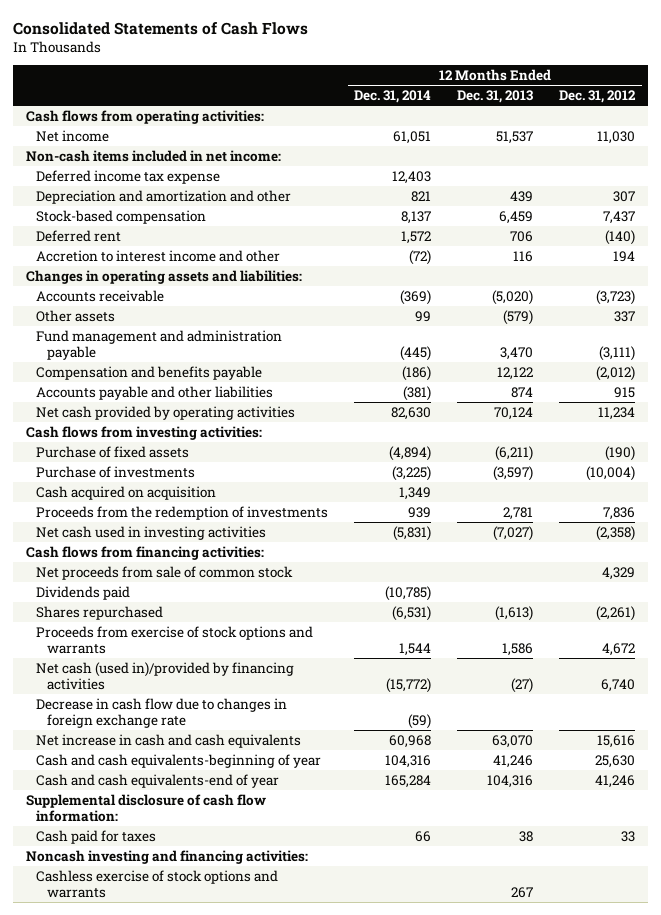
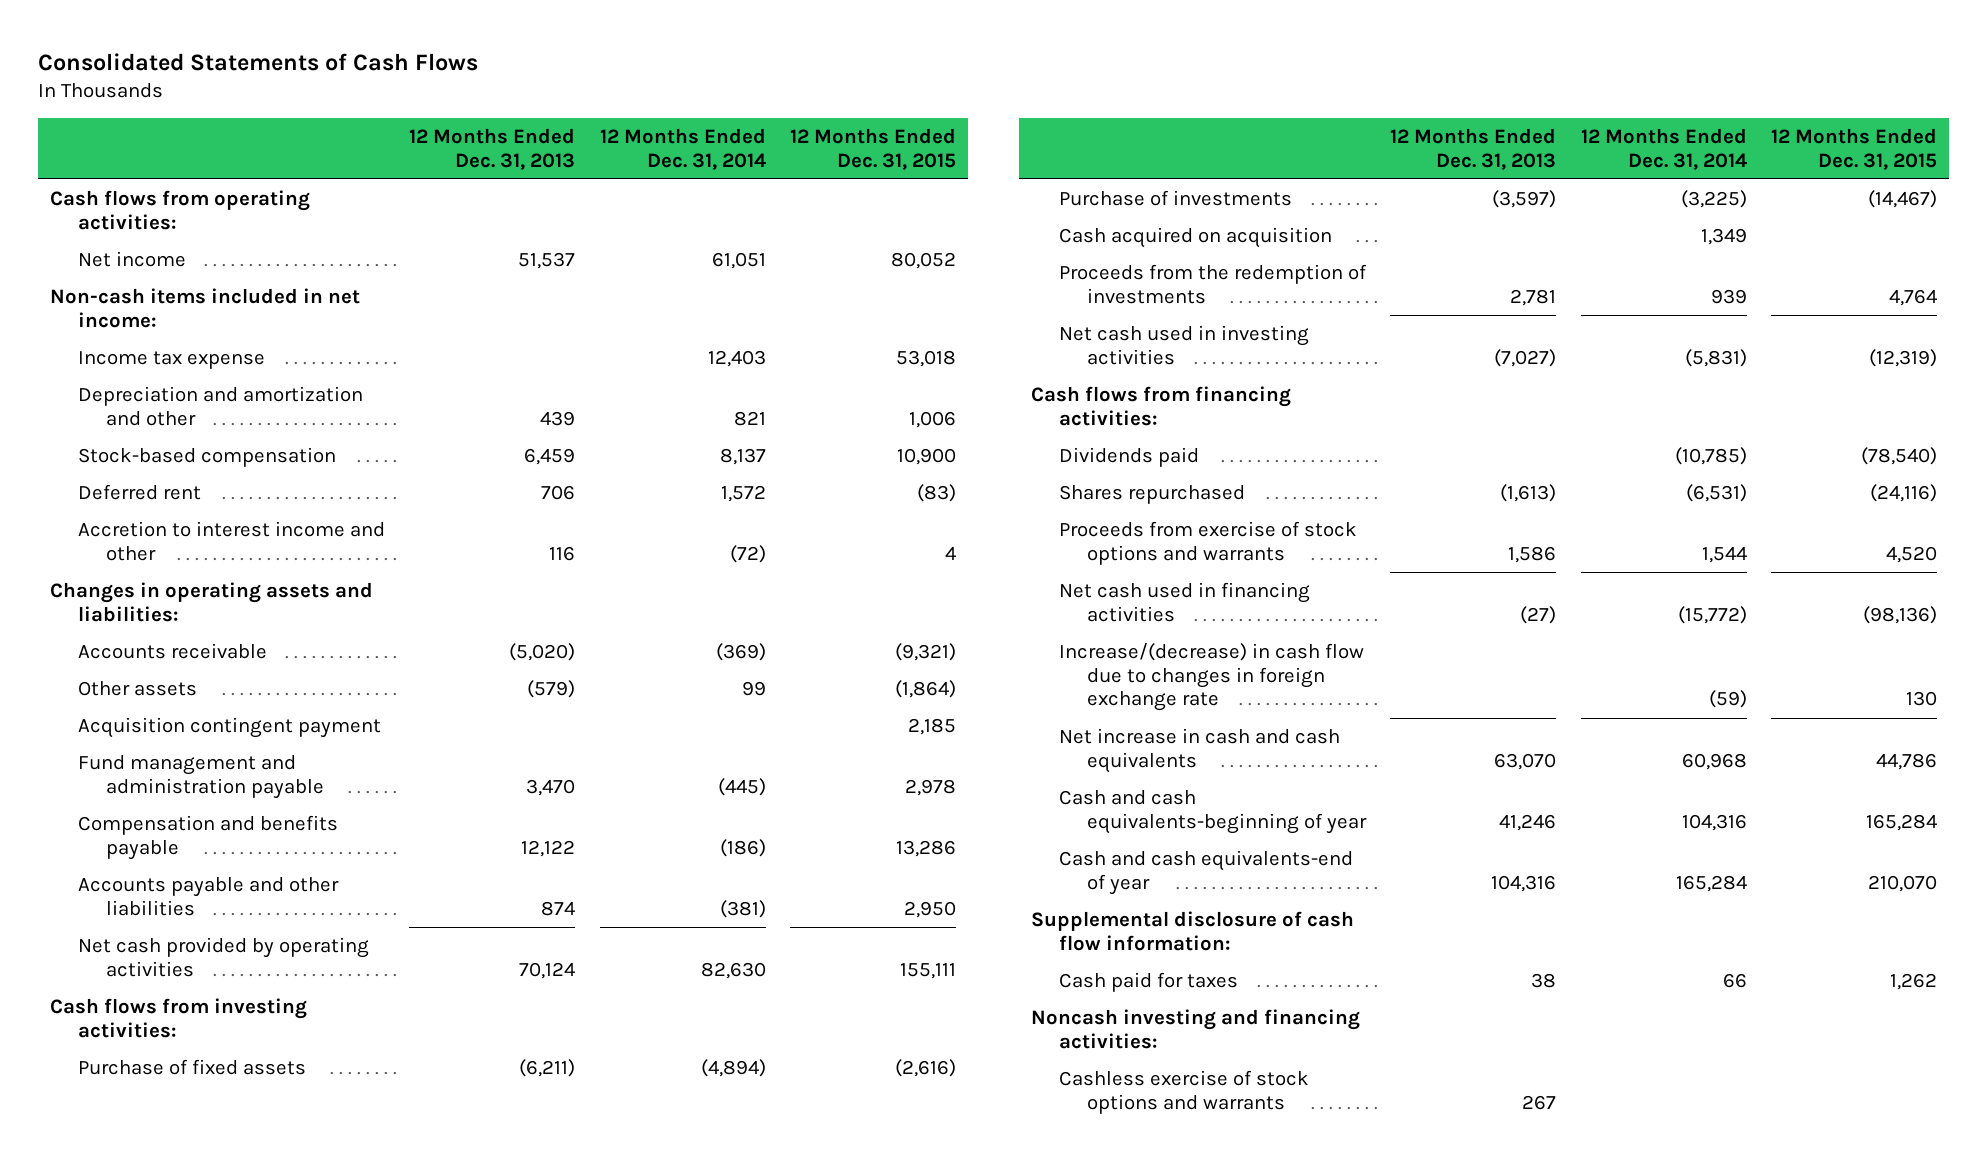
[559,90,637,104] Dec. 31, 2012 -> none
none -> [789,128,956,170] 12 Months Ended Dec. 31, 2015
[36,169,221,184] Deferred income tax expense -> [78,351,266,370] Income tax expense
none -> [78,717,382,739] Acquisition contingent payment
[36,565,294,580] Net proceeds from sale of common stock -> none
[36,661,295,690] Net cash (used in)/provided by financing activities -> [1059,582,1311,622] Net cash used in financing activities
[36,697,288,728] Decrease in cash flow due to changes in foreign exchange rate -> [1059,643,1365,712] Increase/(decrease) in cash flow due to changes in foreign exchange rate

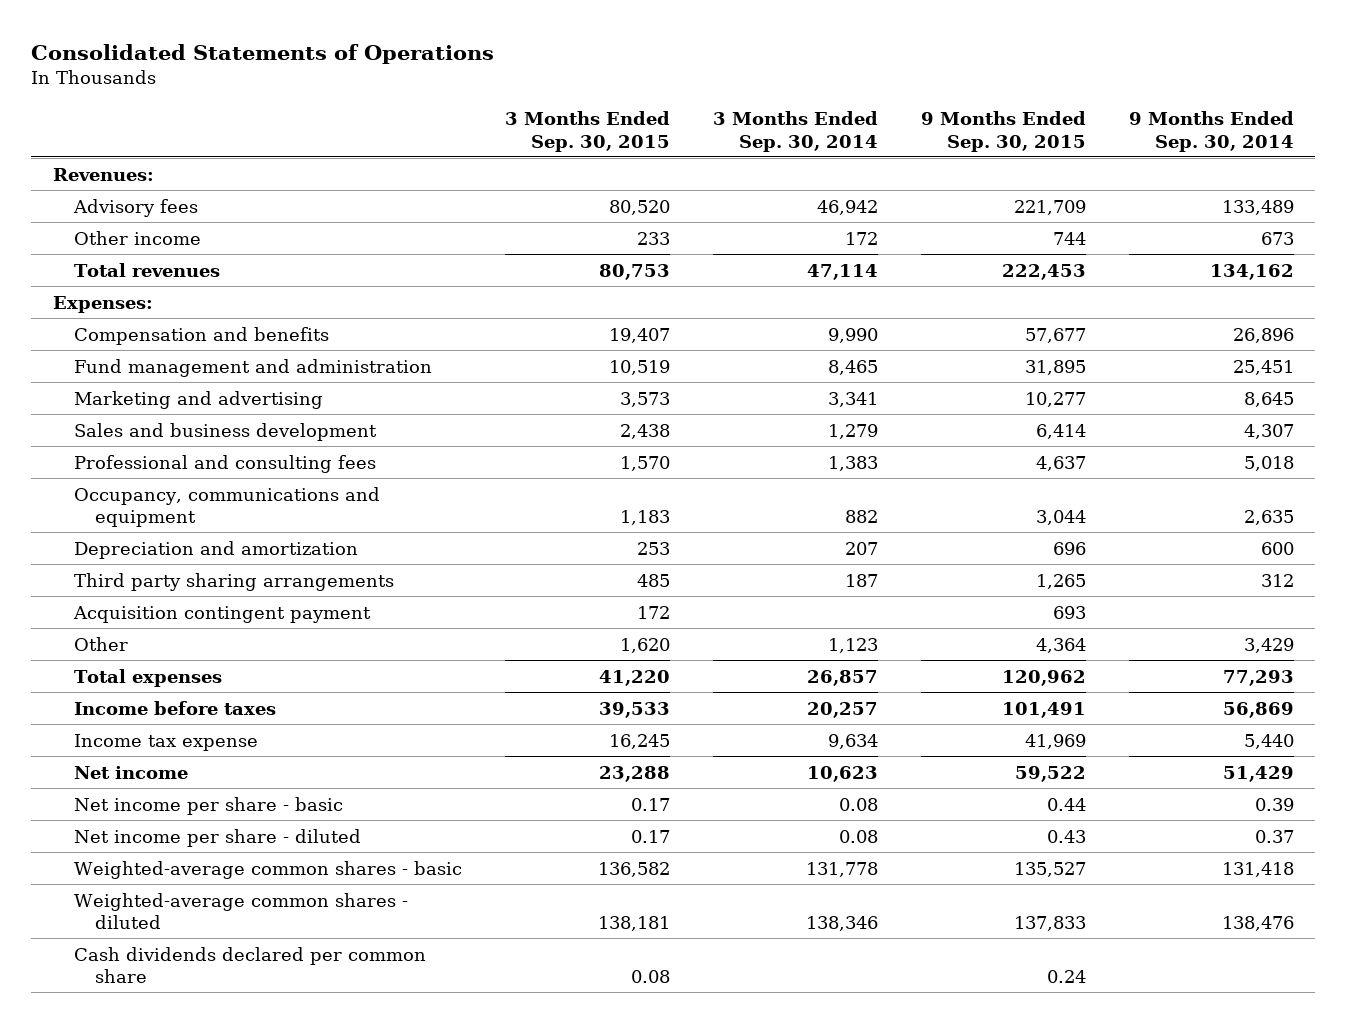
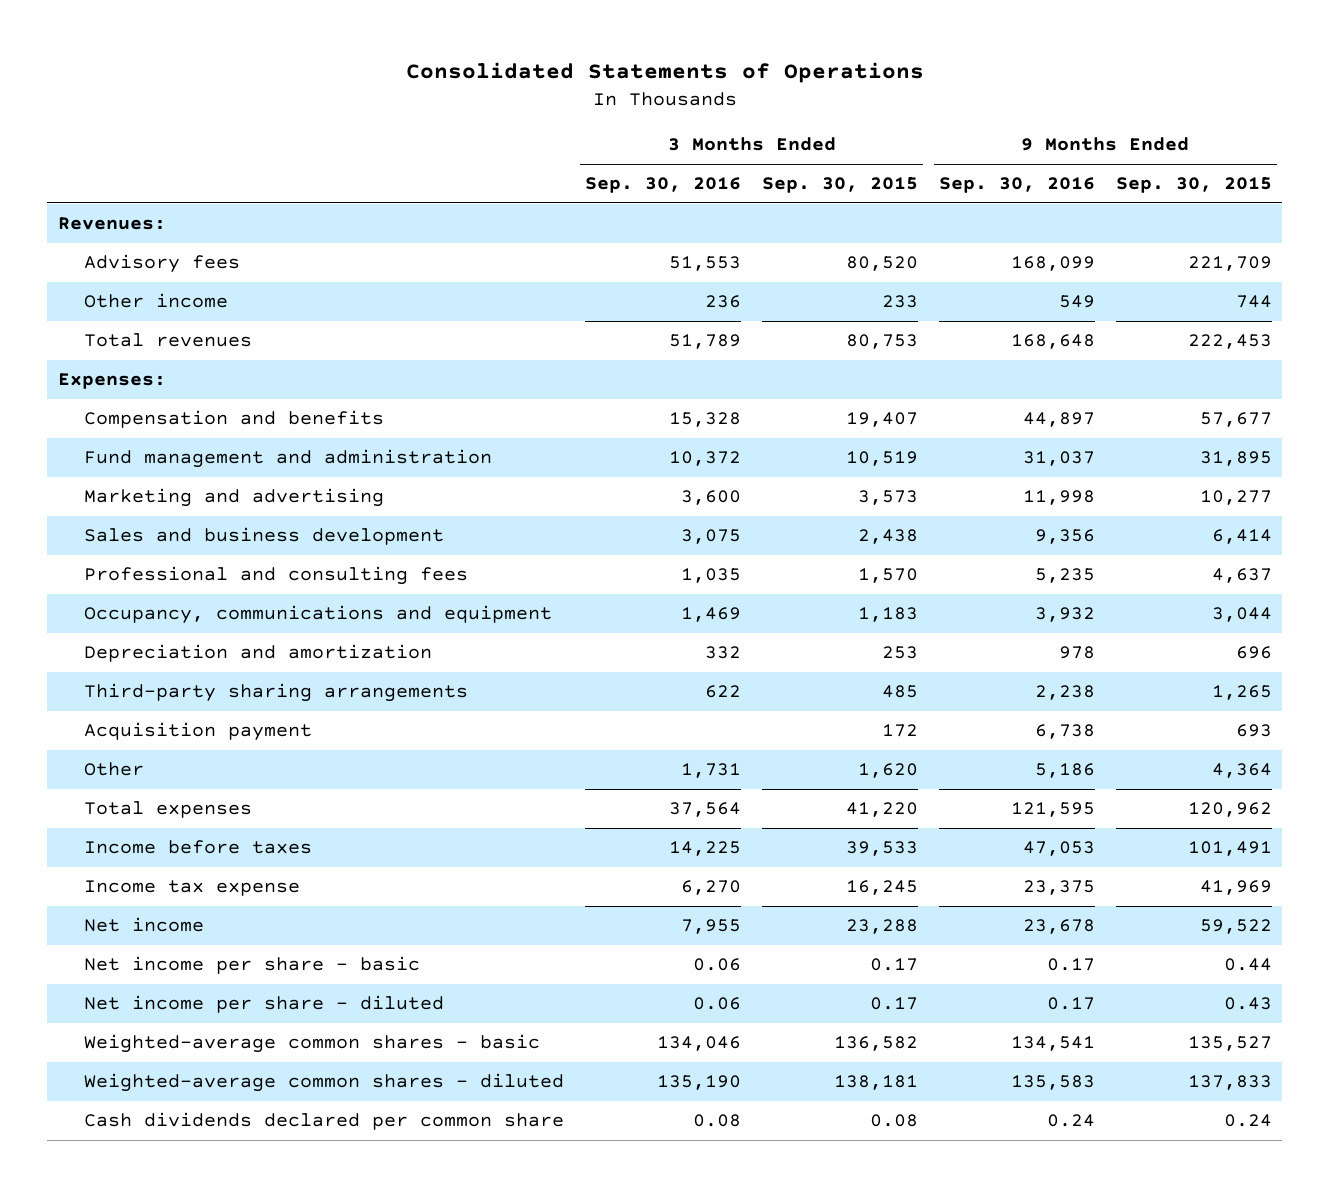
[712,111,878,152] 3 Months Ended Sep. 30, 2014 -> none
[1128,111,1294,152] 9 Months Ended Sep. 30, 2014 -> none
none -> [585,177,742,194] Sep. 30, 2016
none -> [938,177,1095,194] Sep. 30, 2016
[74,572,395,591] Third party sharing arrangements -> [84,683,469,703] Third-party sharing arrangements
[73,605,372,623] Acquisition contingent payment -> [84,722,313,742] Acquisition payment

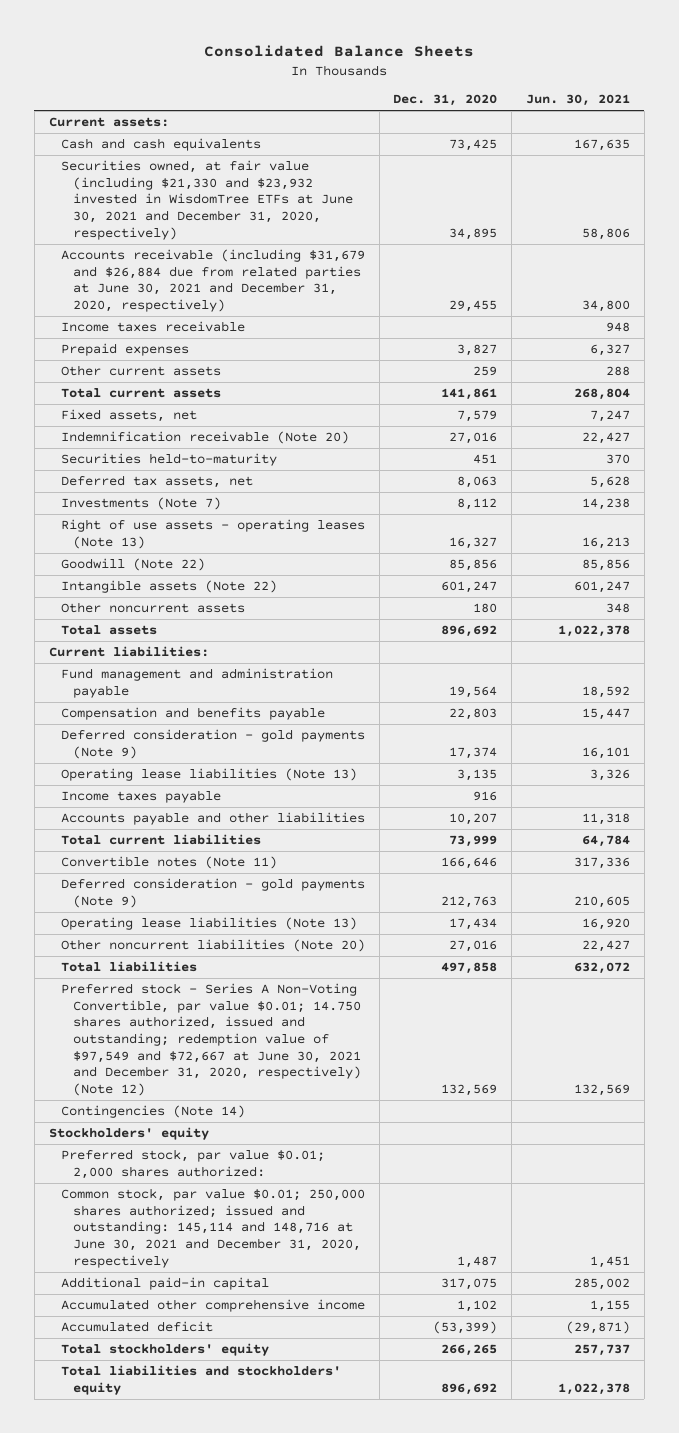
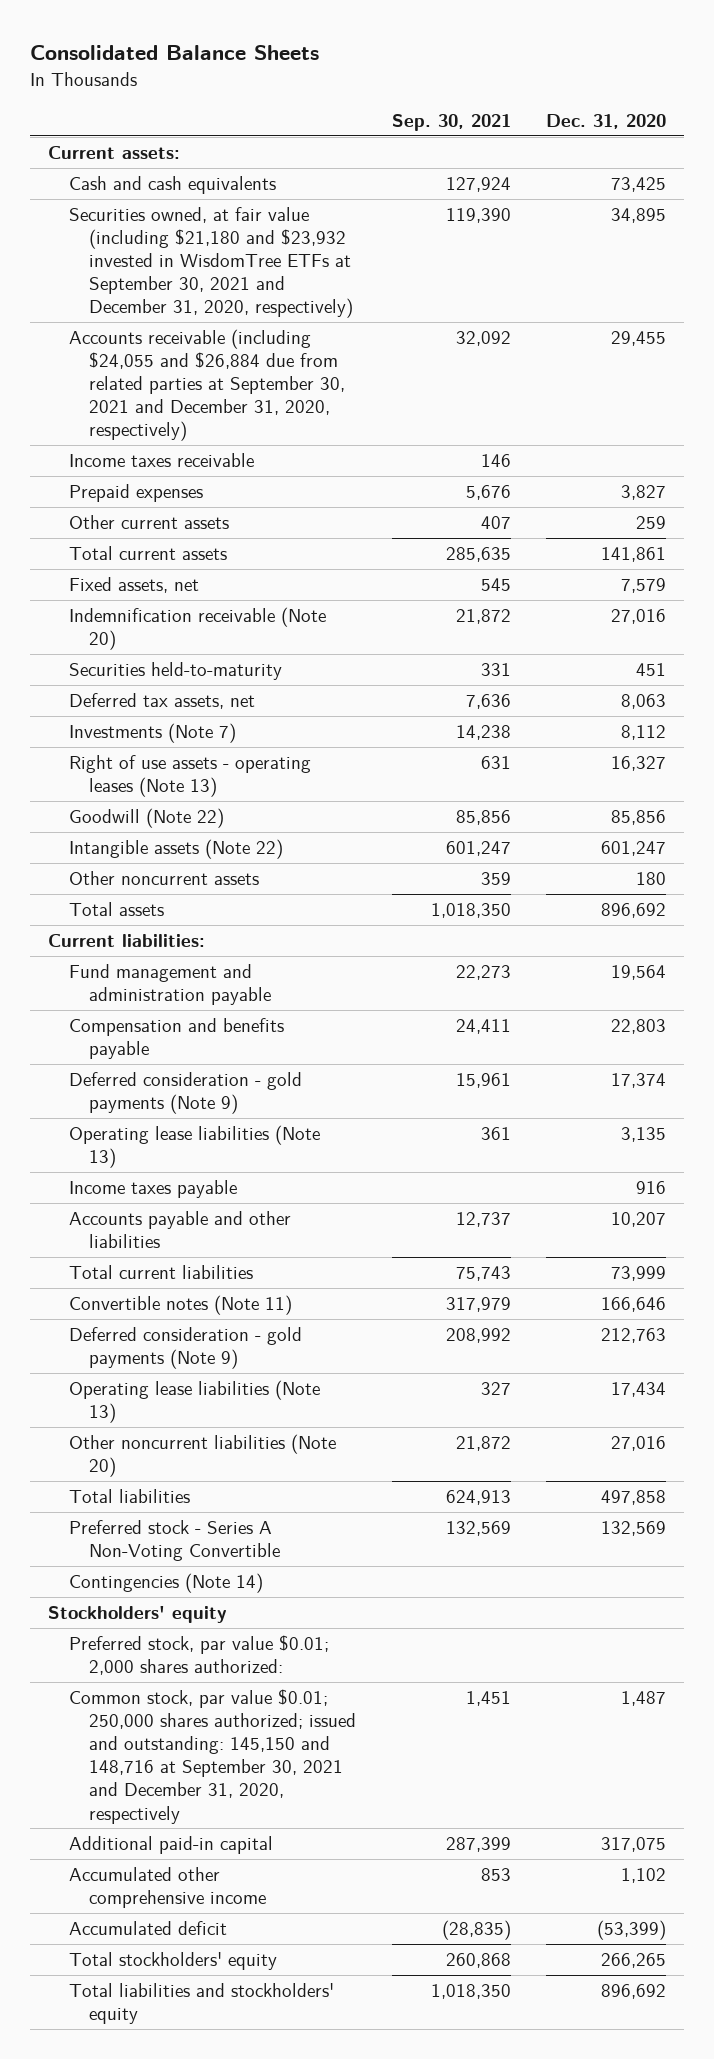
[525,94,630,107] Jun. 30, 2021 -> none
none -> [391,113,511,131] Sep. 30, 2021
[60,160,353,240] Securities owned, at fair value (including $21,330 and $23,932 invested in WisdomTree ETFs at June 30, 2021 and December 31, 2020, respectively) -> [68,207,354,319] Securities owned, at fair value (including $21,180 and $23,932 invested in WisdomTree ETFs at September 30, 2021 and December 31, 2020, respectively)
[60,249,365,312] Accounts receivable (including $31,679 and $26,884 due from related parties at June 30, 2021 and December 31, 2020, respectively) -> [68,329,346,442] Accounts receivable (including $24,055 and $26,884 due from related parties at September 30, 2021 and December 31, 2020, respectively)
[60,983,361,1096] Preferred stock - Series A Non-Voting Convertible, par value $0.01; 14.750 shares authorized, issued and outstanding; redemption value of $97,549 and $72,667 at June 30, 2021 and December 31, 2020, respectively) (Note 12) -> [68,1520,281,1562] Preferred stock - Series A Non-Voting Convertible
[60,1188,365,1268] Common stock, par value $0.01; 250,000 shares authorized; issued and outstanding: 145,114 and 148,716 at June 30, 2021 and December 31, 2020, respectively -> [68,1689,357,1824] Common stock, par value $0.01; 250,000 shares authorized; issued and outstanding: 145,150 and 148,716 at September 30, 2021 and December 31, 2020, respectively

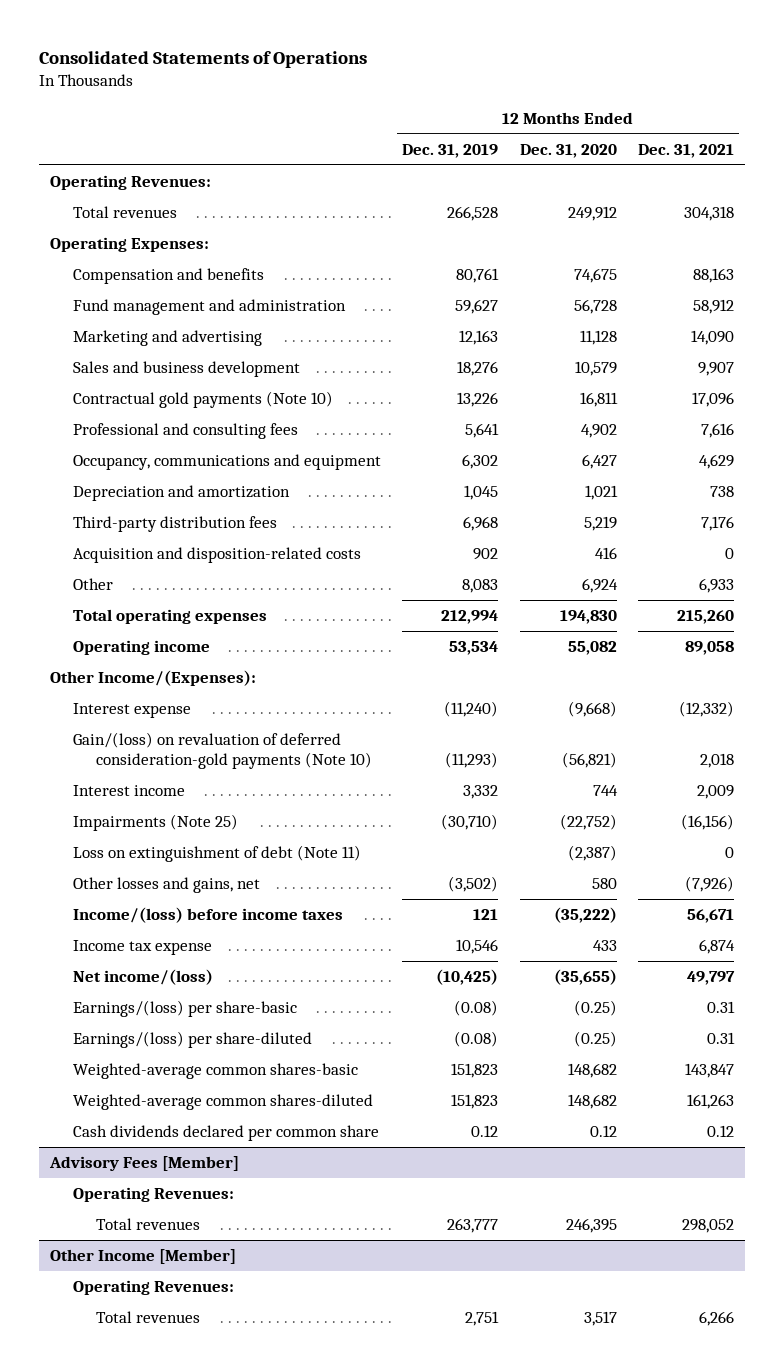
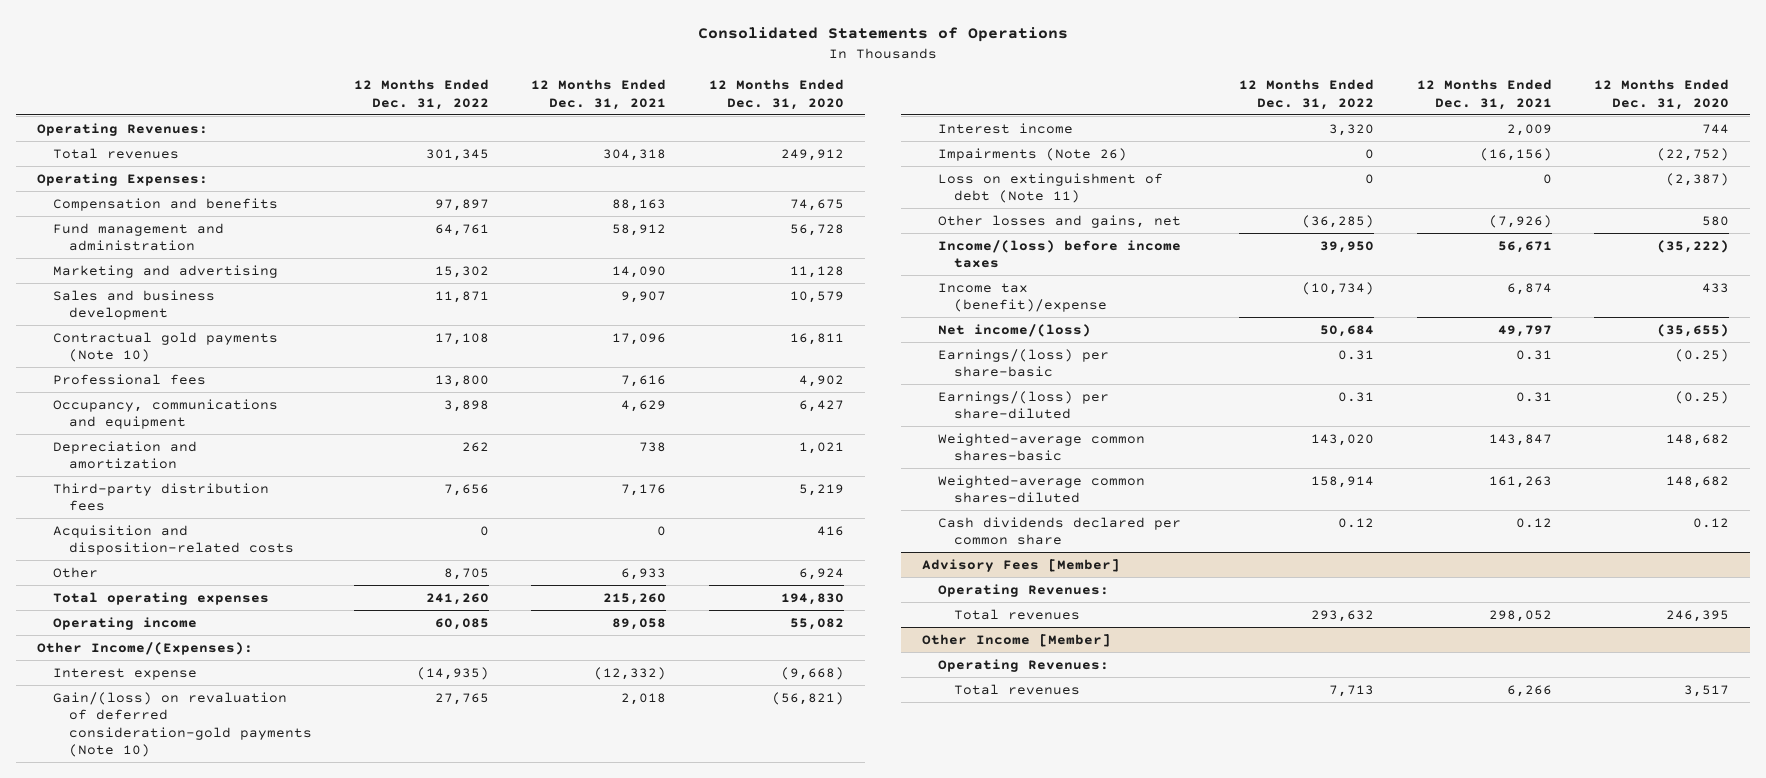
[402,143,499,158] Dec. 31, 2019 -> none
none -> [354,79,490,110] 12 Months Ended Dec. 31, 2022
[73,423,299,440] Professional and consulting fees -> [52,373,206,385] Professional fees
[73,814,239,832] Impairments (Note 25) -> [938,147,1128,161] Impairments (Note 26)
[73,940,213,956] Income tax expense -> [938,282,1108,313] Income tax (benefit)/expense

